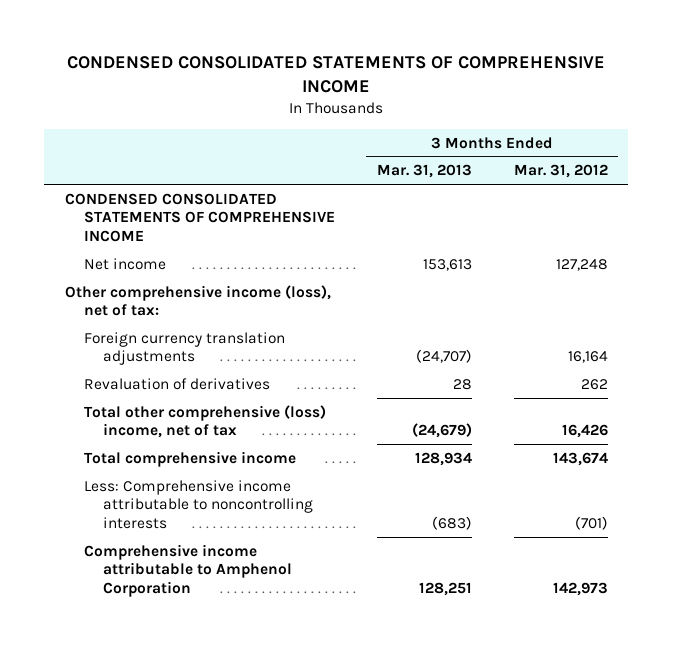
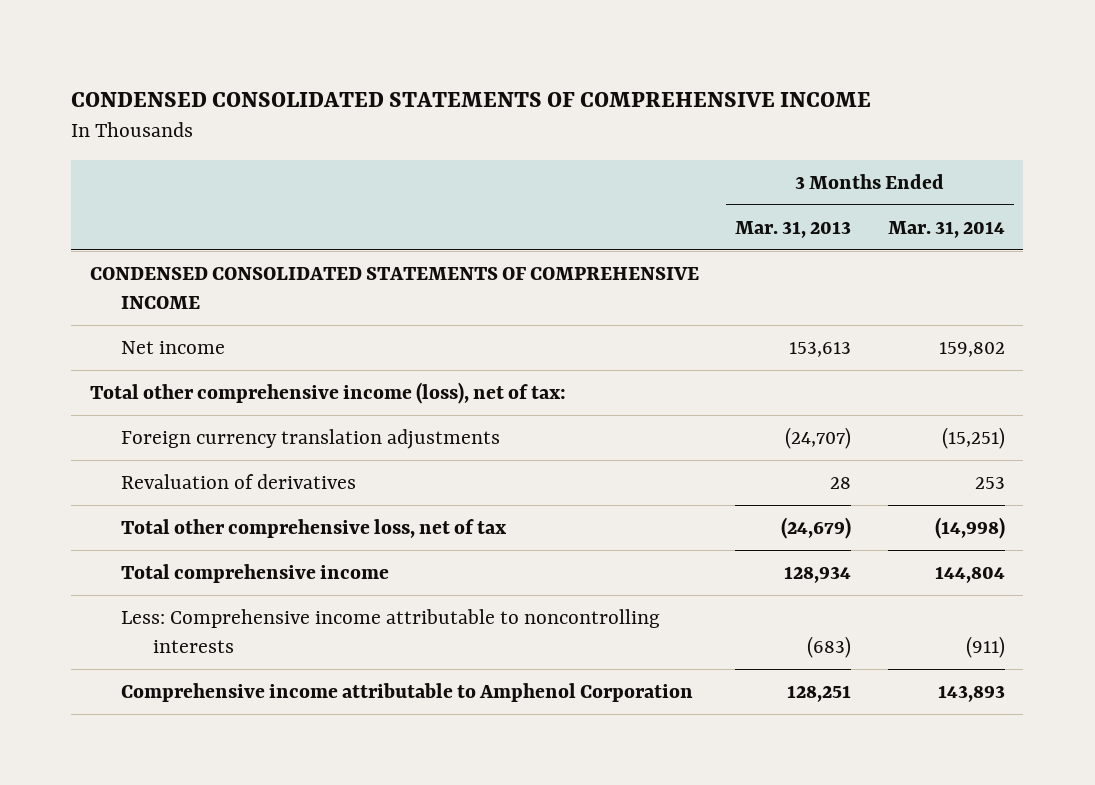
[513,164,608,179] Mar. 31, 2012 -> none
none -> [888,220,1006,238] Mar. 31, 2014
[65,284,332,317] Other comprehensive income (loss), net of tax: -> [89,381,566,404] Total other comprehensive income (loss), net of tax:
[83,404,326,439] Total other comprehensive (loss) income, net of tax -> [121,518,508,538] Total other comprehensive loss, net of tax

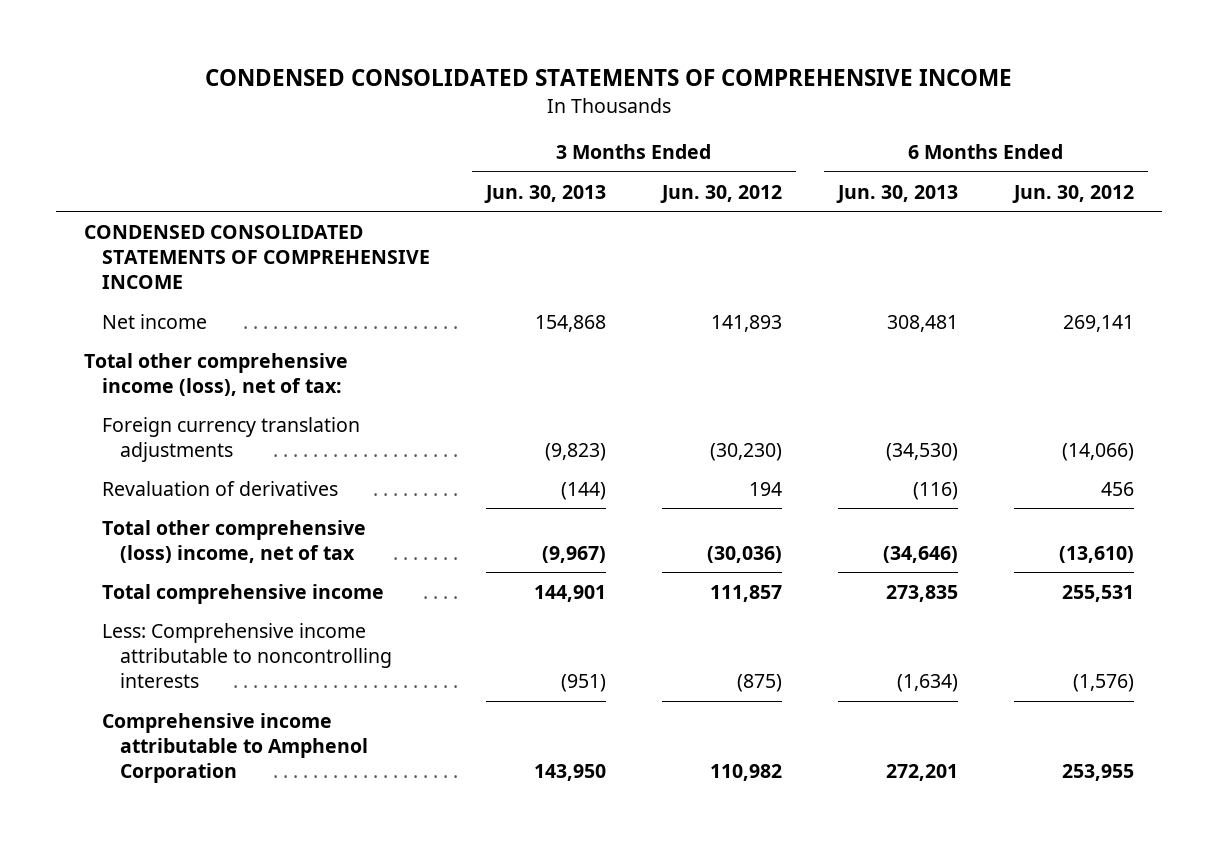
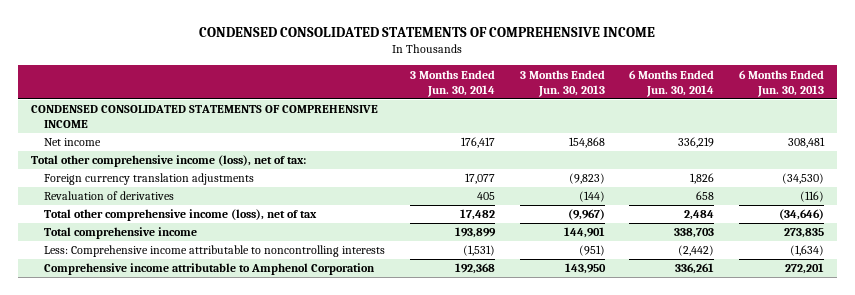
[659,184,782,203] Jun. 30, 2012 -> none
[1011,184,1134,203] Jun. 30, 2012 -> none
none -> [409,69,495,97] 3 Months Ended Jun. 30, 2014
none -> [629,69,715,97] 6 Months Ended Jun. 30, 2014
[102,519,367,563] Total other comprehensive (loss) income, net of tax -> [43,209,317,222] Total other comprehensive income (loss), net of tax

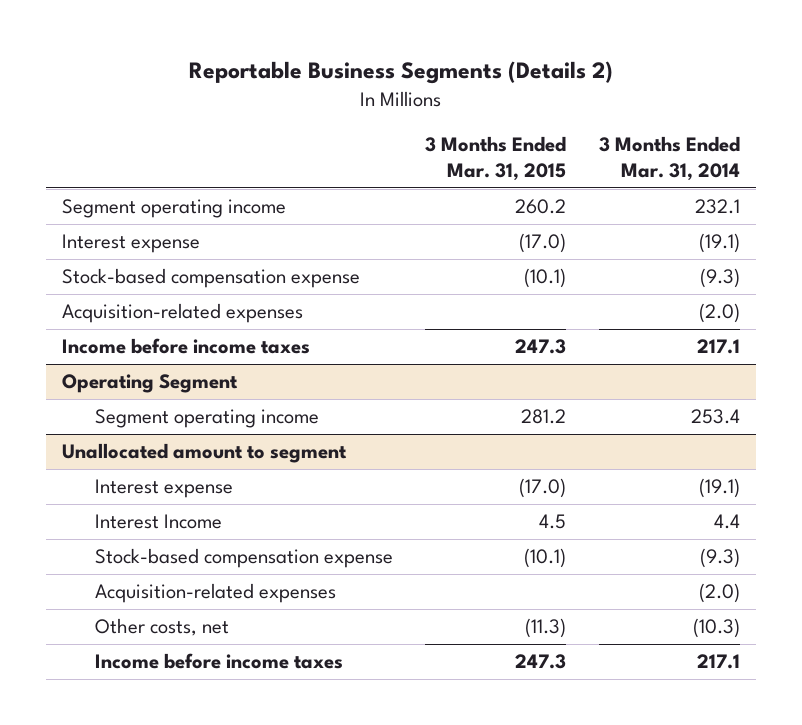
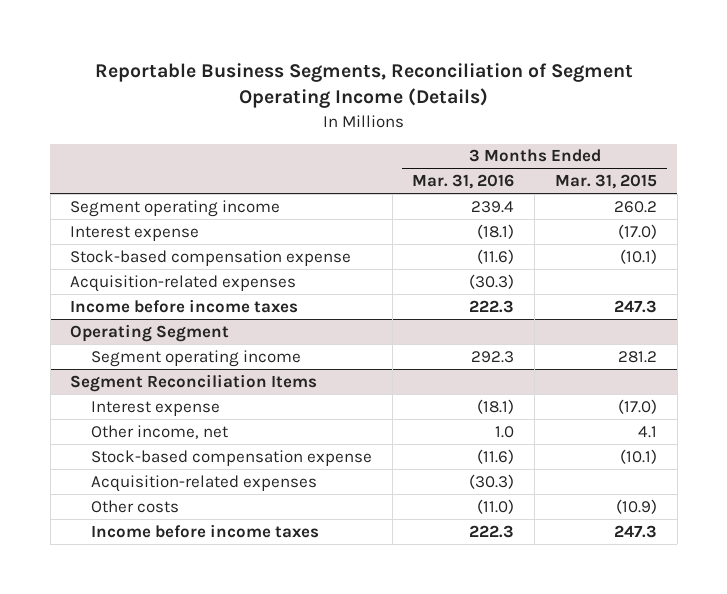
[188,61,613,85] Reportable Business Segments (Details 2) -> [94,62,633,109] Reportable Business Segments, Reconciliation of Segment Operating Income (Details)
[598,135,740,181] 3 Months Ended Mar. 31, 2014 -> none
none -> [412,174,515,190] Mar. 31, 2016
[62,443,348,464] Unallocated amount to segment -> [70,373,318,392] Segment Reconciliation Items
[95,514,223,530] Interest Income -> none
none -> [90,424,228,439] Other income, net
[95,618,230,637] Other costs, net -> [90,499,179,513] Other costs
[525,618,567,639] (11.3) -> [616,498,658,514] (10.9)

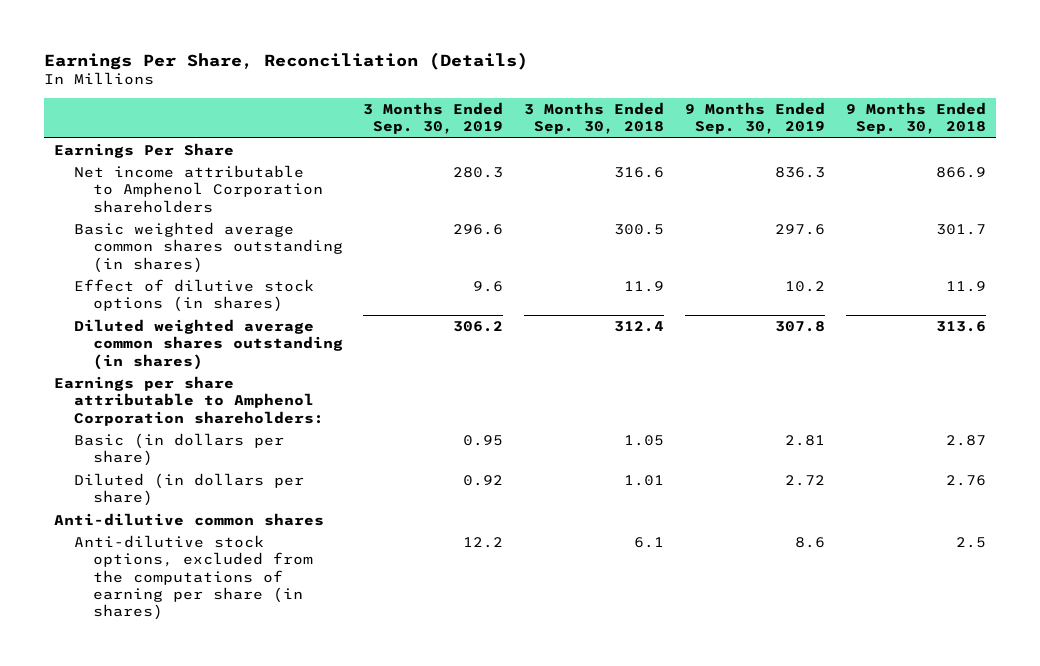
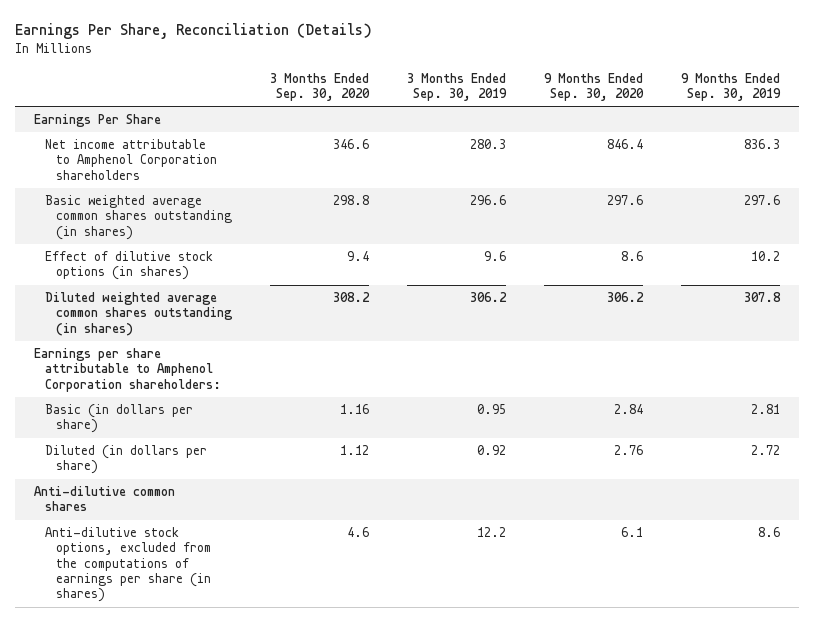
[524,102,665,135] 3 Months Ended Sep. 30, 2018 -> none
[845,102,986,135] 9 Months Ended Sep. 30, 2018 -> none
none -> [270,72,371,102] 3 Months Ended Sep. 30, 2020
none -> [544,72,645,102] 9 Months Ended Sep. 30, 2020
[73,535,313,621] Anti-dilutive stock options, excluded from the computations of earning per share (in shares) -> [45,527,212,603] Anti-dilutive stock options, excluded from the computations of earnings per share (in shares)

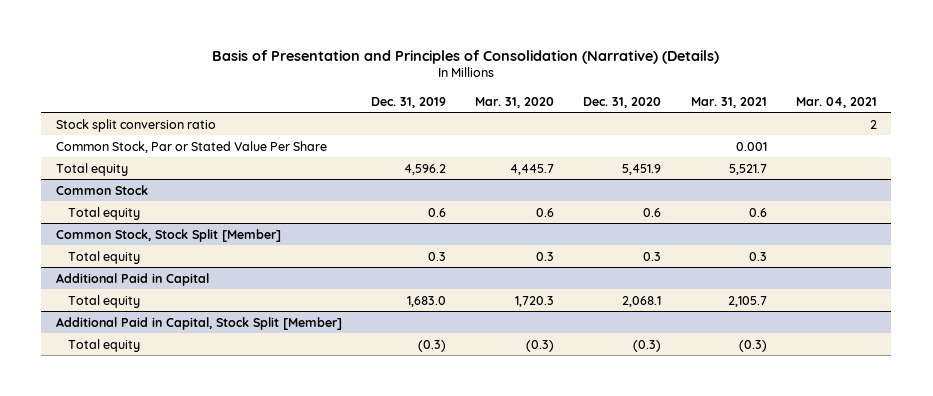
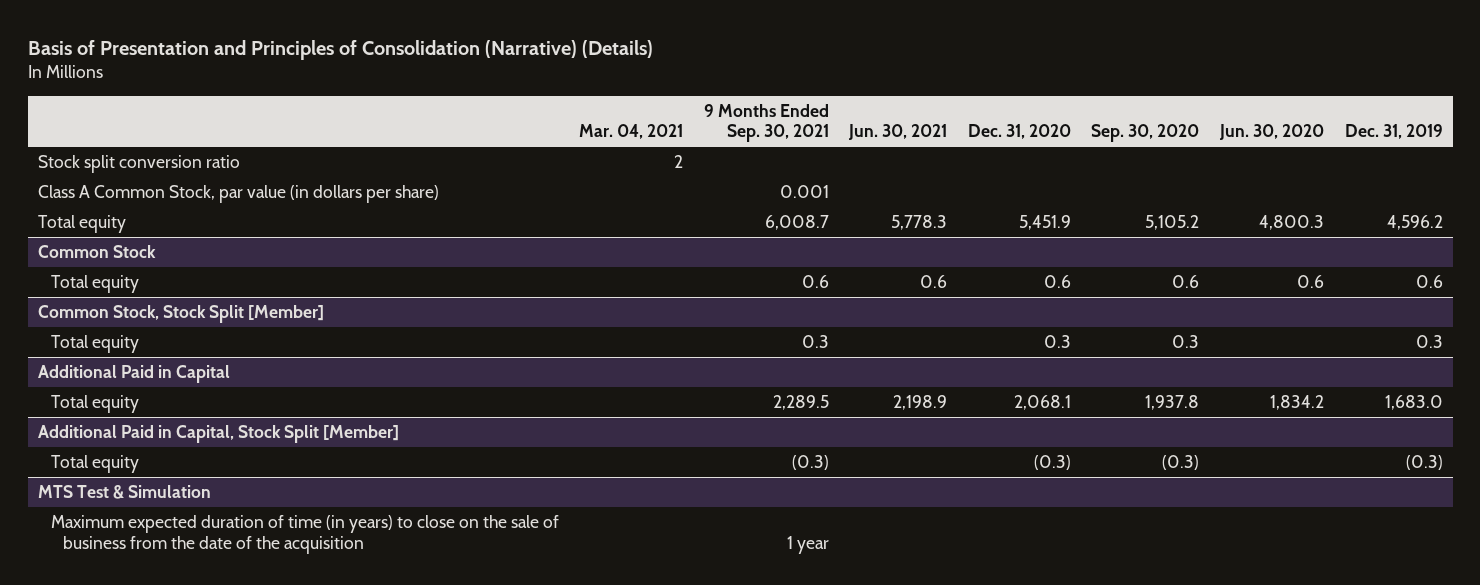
[475,96,555,108] Mar. 31, 2020 -> none
[690,96,767,108] Mar. 31, 2021 -> none
none -> [703,103,829,143] 9 Months Ended Sep. 30, 2021
none -> [848,124,948,141] Jun. 30, 2021
none -> [1091,124,1200,143] Sep. 30, 2020
none -> [1218,124,1324,141] Jun. 30, 2020
[55,140,327,153] Common Stock, Par or Stated Value Per Share -> [37,184,439,203] Class A Common Stock, par value (in dollars per share)
none -> [37,484,211,499] MTS Test & Simulation
none -> [50,514,559,554] Maximum expected duration of time (in years) to close on the sale of business from the date of the acquisition

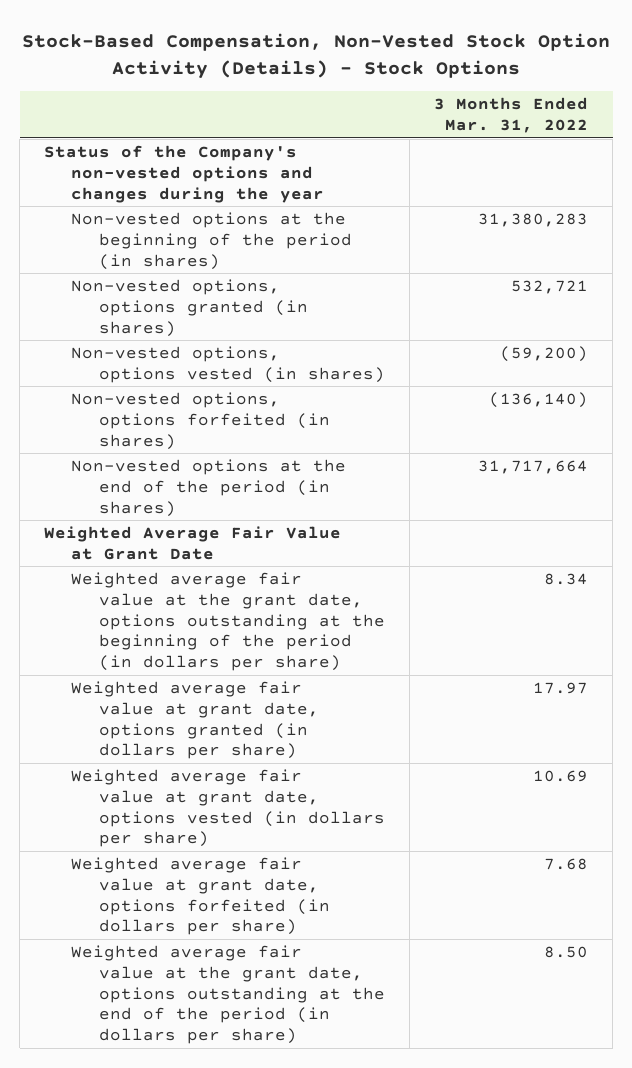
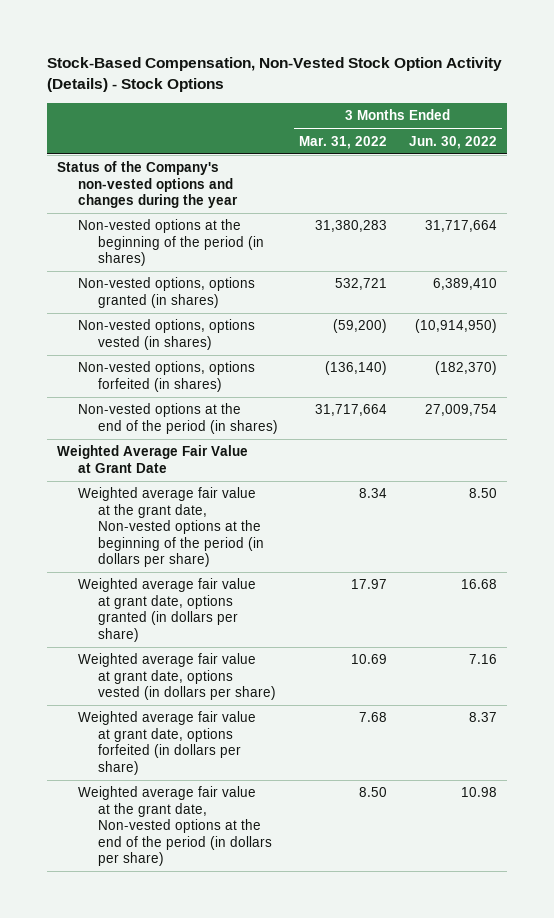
none -> [408,135,497,149] Jun. 30, 2022
[71,571,385,672] Weighted average fair value at the grant date, options outstanding at the beginning of the period (in dollars per share) -> [77,487,265,567] Weighted average fair value at the grant date, Non-vested options at the beginning of the period (in dollars per share)
[71,944,385,1045] Weighted average fair value at the grant date, options outstanding at the end of the period (in dollars per share) -> [77,786,273,866] Weighted average fair value at the grant date, Non-vested options at the end of the period (in dollars per share)

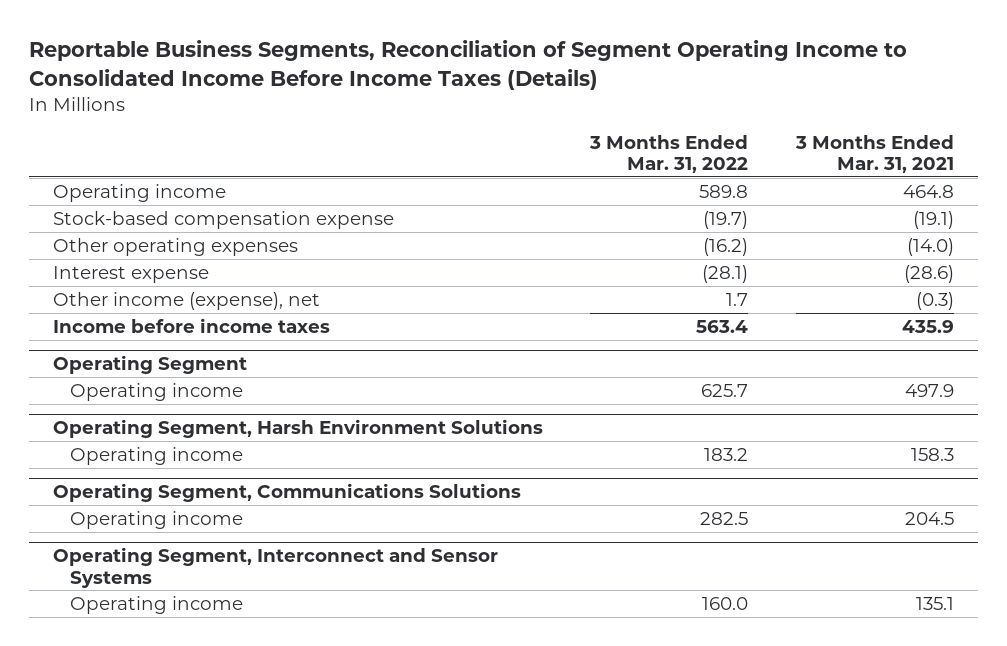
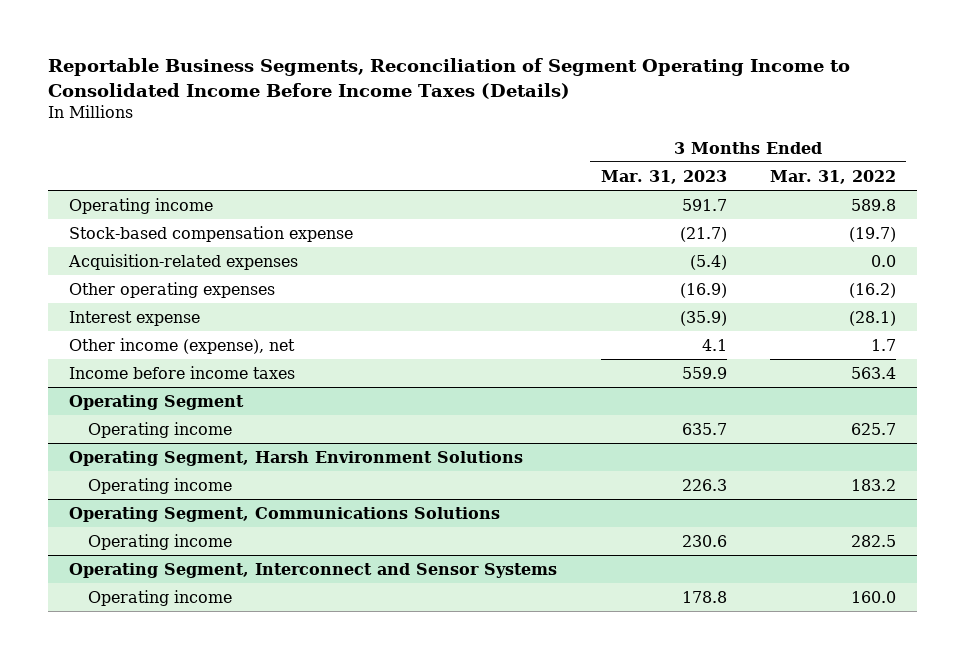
[795,134,955,173] 3 Months Ended Mar. 31, 2021 -> none
none -> [600,169,727,184] Mar. 31, 2023
none -> [68,253,299,270] Acquisition-related expenses

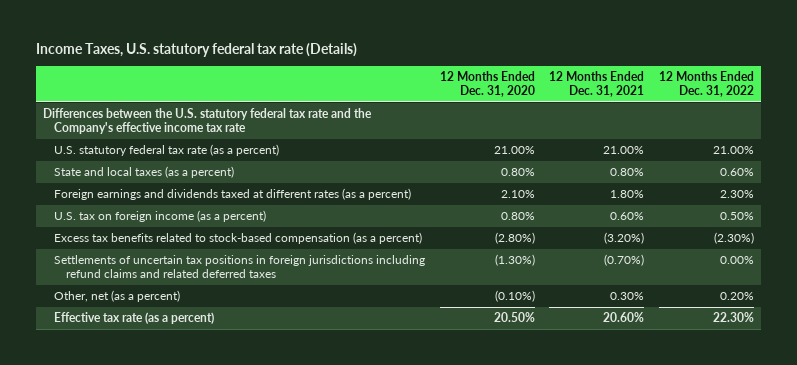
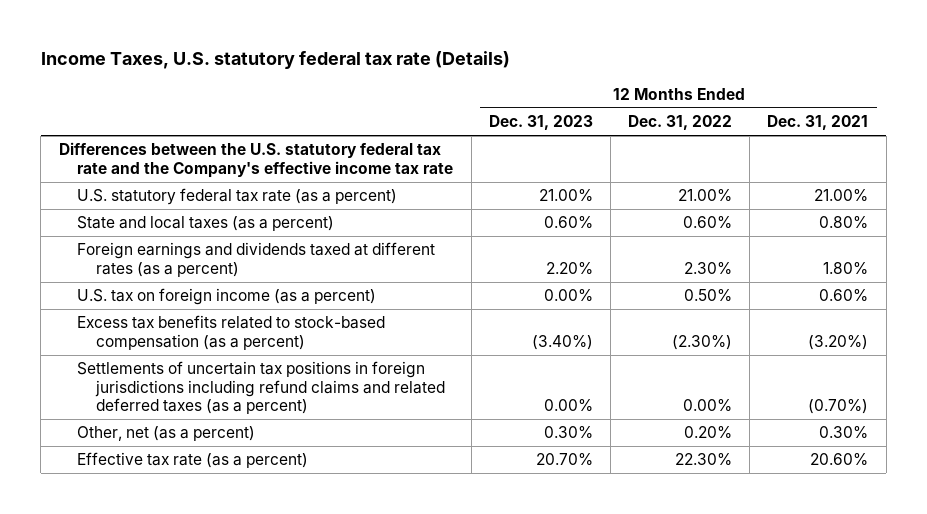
[439,70,535,97] 12 Months Ended Dec. 31, 2020 -> none
none -> [488,115,593,131] Dec. 31, 2023
[54,255,426,279] Settlements of uncertain tax positions in foreign jurisdictions including refund claims and related deferred taxes -> [77,361,446,415] Settlements of uncertain tax positions in foreign jurisdictions including refund claims and related deferred taxes (as a percent)

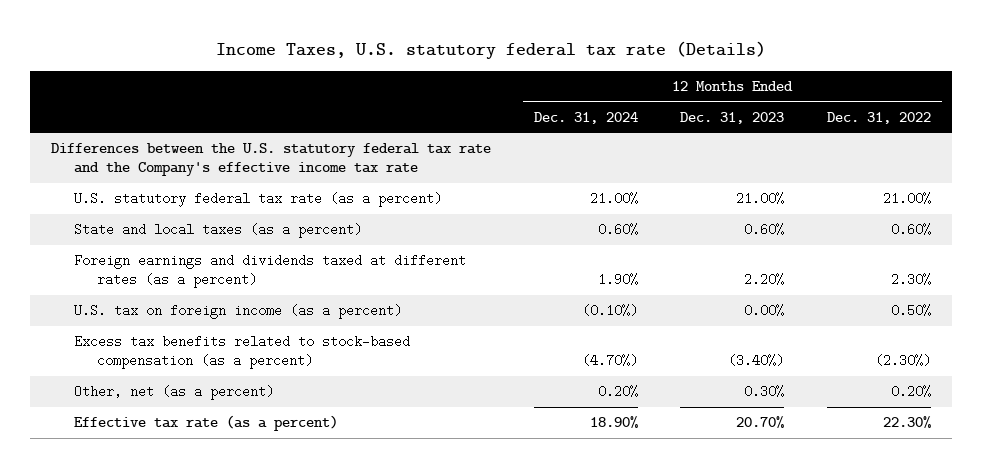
[767,115,869,131] Dec. 31, 2021 -> none
none -> [533,111,638,124] Dec. 31, 2024
[77,361,446,415] Settlements of uncertain tax positions in foreign jurisdictions including refund claims and related deferred taxes (as a percent) -> none

